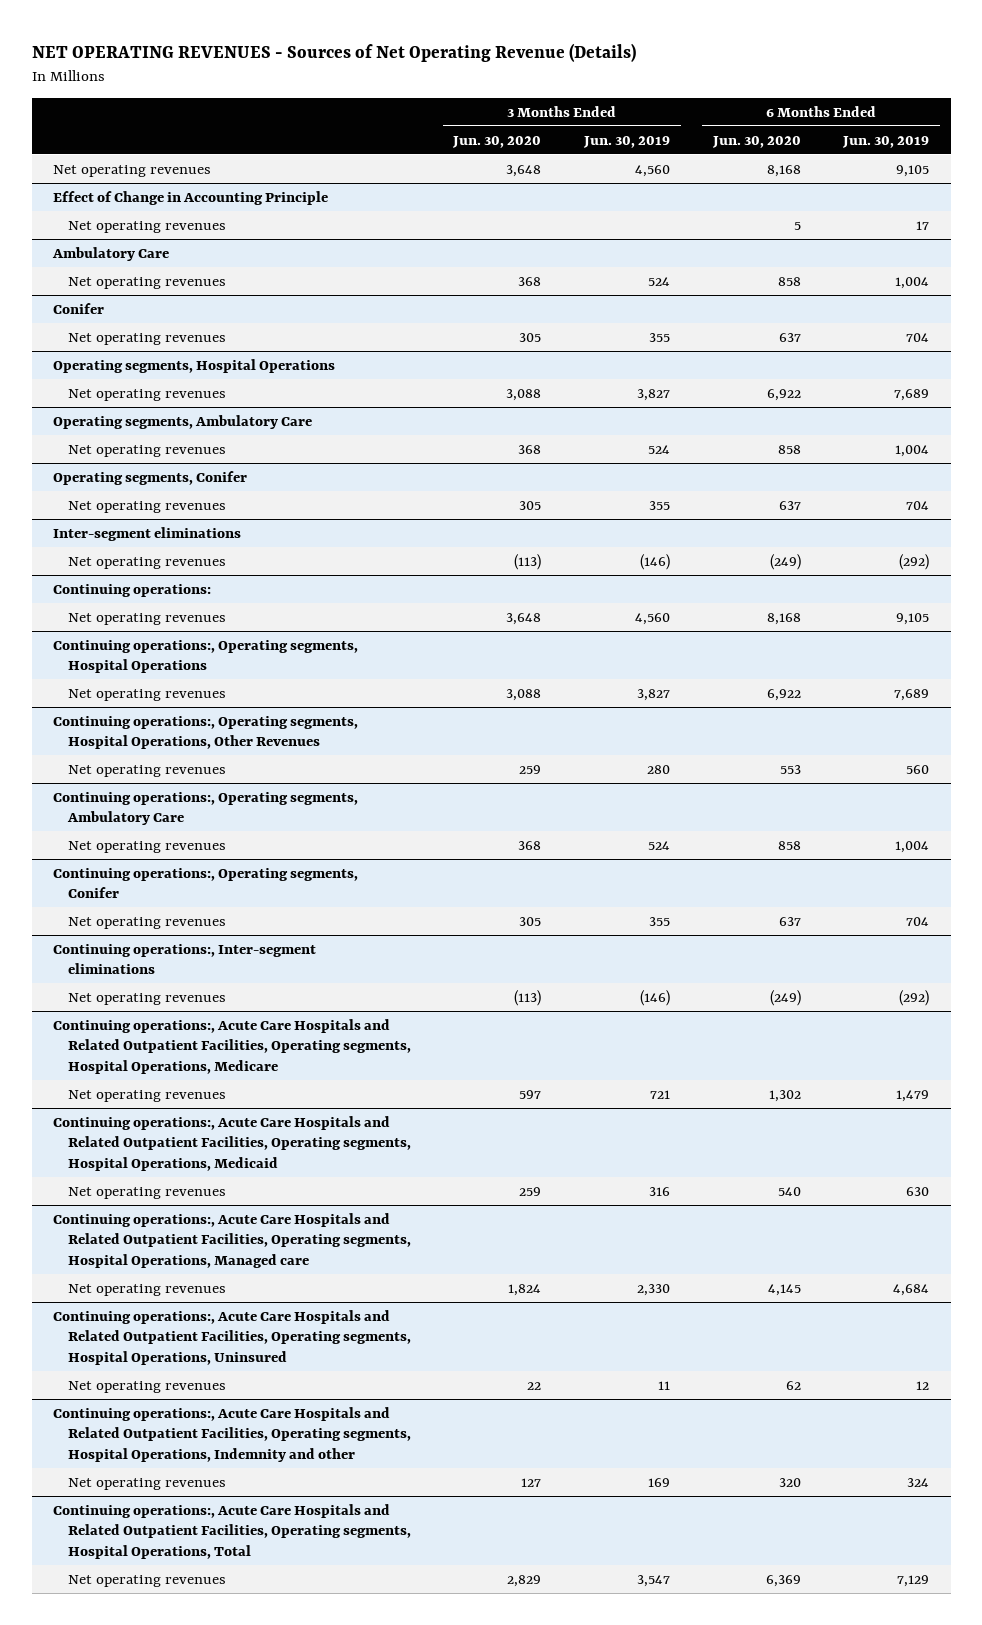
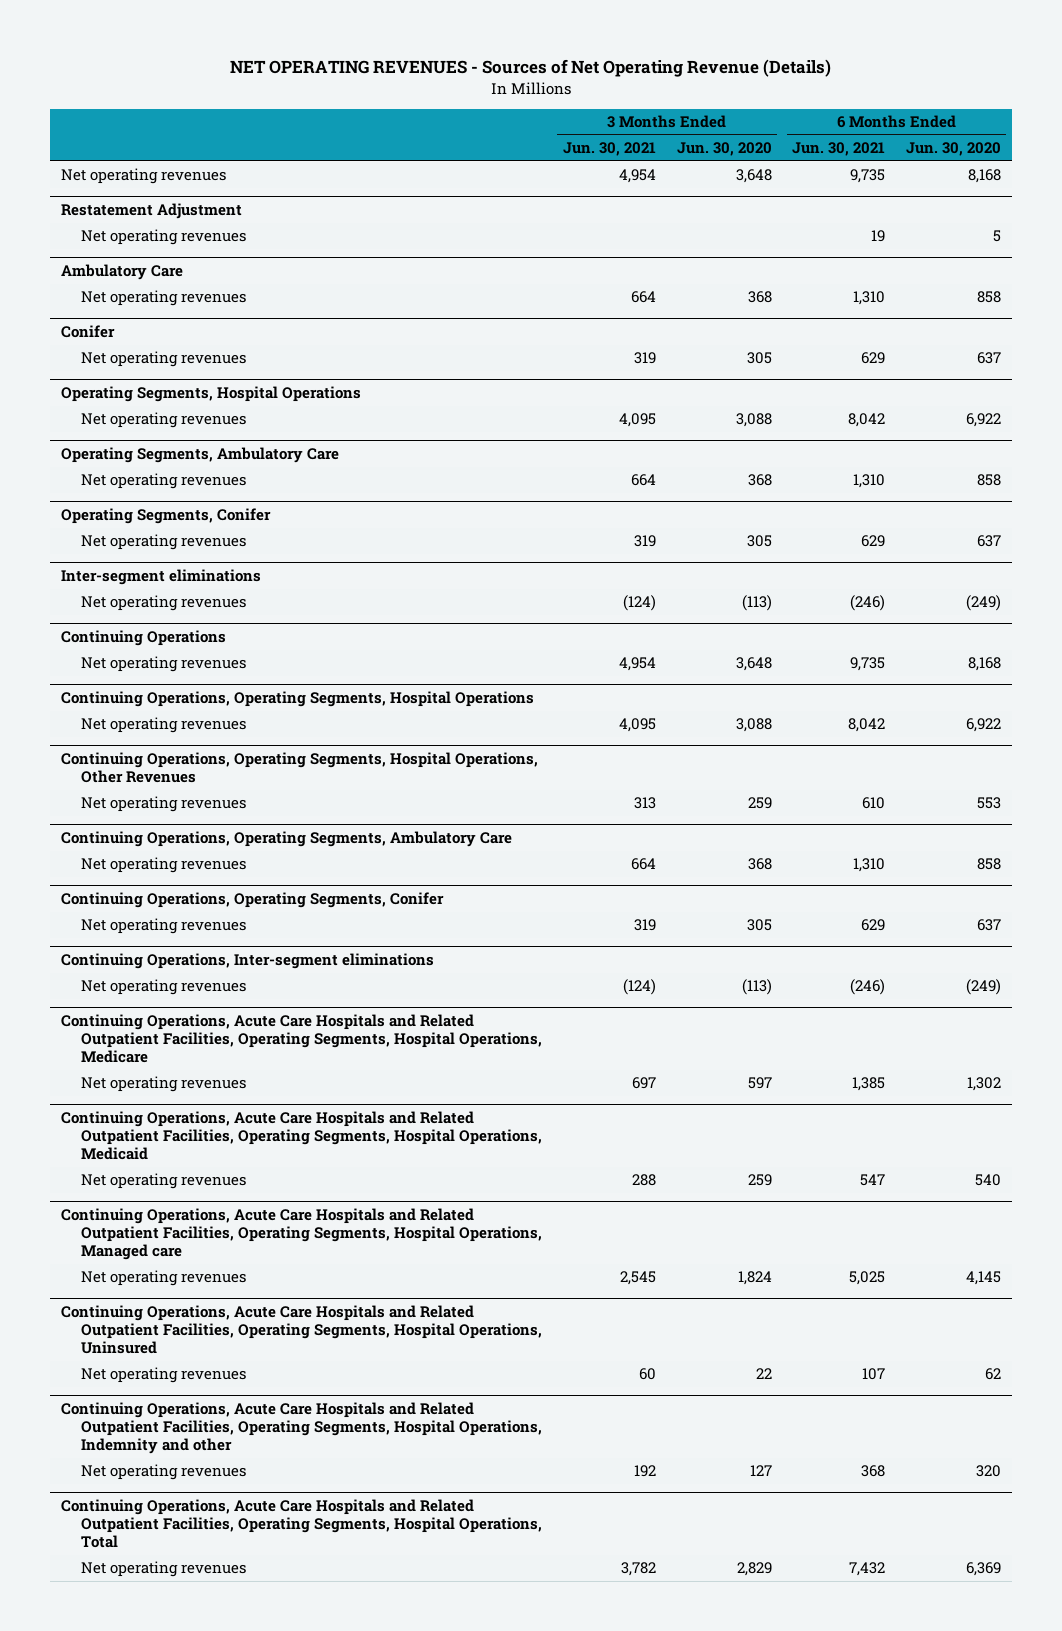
[582,135,670,148] Jun. 30, 2019 -> none
[842,135,930,148] Jun. 30, 2019 -> none
none -> [562,142,656,157] Jun. 30, 2021
none -> [792,142,886,157] Jun. 30, 2021
[53,190,329,205] Effect of Change in Accounting Principle -> [60,203,242,220] Restatement Adjustment
[53,358,336,373] Operating segments, Hospital Operations -> [60,386,361,403] Operating Segments, Hospital Operations
[53,414,313,429] Operating segments, Ambulatory Care -> [60,447,339,464] Operating Segments, Ambulatory Care
[53,470,248,485] Operating segments, Conifer -> [60,508,271,525] Operating Segments, Conifer
[53,583,212,597] Continuing operations: -> [60,630,226,647] Continuing Operations
[53,639,359,674] Continuing operations:, Operating segments, Hospital Operations -> [60,691,534,708] Continuing Operations, Operating Segments, Hospital Operations
[53,715,359,750] Continuing operations:, Operating segments, Hospital Operations, Other Revenues -> [60,752,538,784] Continuing Operations, Operating Segments, Hospital Operations, Other Revenues
[53,791,359,826] Continuing operations:, Operating segments, Ambulatory Care -> [60,831,512,848] Continuing Operations, Operating Segments, Ambulatory Care
[53,867,359,899] Continuing operations:, Operating segments, Conifer -> [60,892,444,909] Continuing Operations, Operating Segments, Conifer
[53,943,317,975] Continuing operations:, Inter-segment eliminations -> [60,953,434,970] Continuing Operations, Inter-segment eliminations
[53,1018,411,1075] Continuing operations:, Acute Care Hospitals and Related Outpatient Facilities, Operating segments, Hospital Operations, Medicare -> [60,1014,542,1064] Continuing Operations, Acute Care Hospitals and Related Outpatient Facilities, Operating Segments, Hospital Operations, Medicare
[53,1115,411,1172] Continuing operations:, Acute Care Hospitals and Related Outpatient Facilities, Operating segments, Hospital Operations, Medicaid -> [60,1111,542,1161] Continuing Operations, Acute Care Hospitals and Related Outpatient Facilities, Operating Segments, Hospital Operations, Medicaid
[53,1212,411,1269] Continuing operations:, Acute Care Hospitals and Related Outpatient Facilities, Operating segments, Hospital Operations, Managed care -> [60,1208,542,1261] Continuing Operations, Acute Care Hospitals and Related Outpatient Facilities, Operating Segments, Hospital Operations, Managed care
[53,1309,411,1366] Continuing operations:, Acute Care Hospitals and Related Outpatient Facilities, Operating segments, Hospital Operations, Uninsured -> [60,1305,542,1355] Continuing Operations, Acute Care Hospitals and Related Outpatient Facilities, Operating Segments, Hospital Operations, Uninsured
[53,1406,411,1463] Continuing operations:, Acute Care Hospitals and Related Outpatient Facilities, Operating segments, Hospital Operations, Indemnity and other -> [60,1402,542,1455] Continuing Operations, Acute Care Hospitals and Related Outpatient Facilities, Operating Segments, Hospital Operations, Indemnity and other
[53,1503,411,1560] Continuing operations:, Acute Care Hospitals and Related Outpatient Facilities, Operating segments, Hospital Operations, Total -> [60,1499,542,1549] Continuing Operations, Acute Care Hospitals and Related Outpatient Facilities, Operating Segments, Hospital Operations, Total

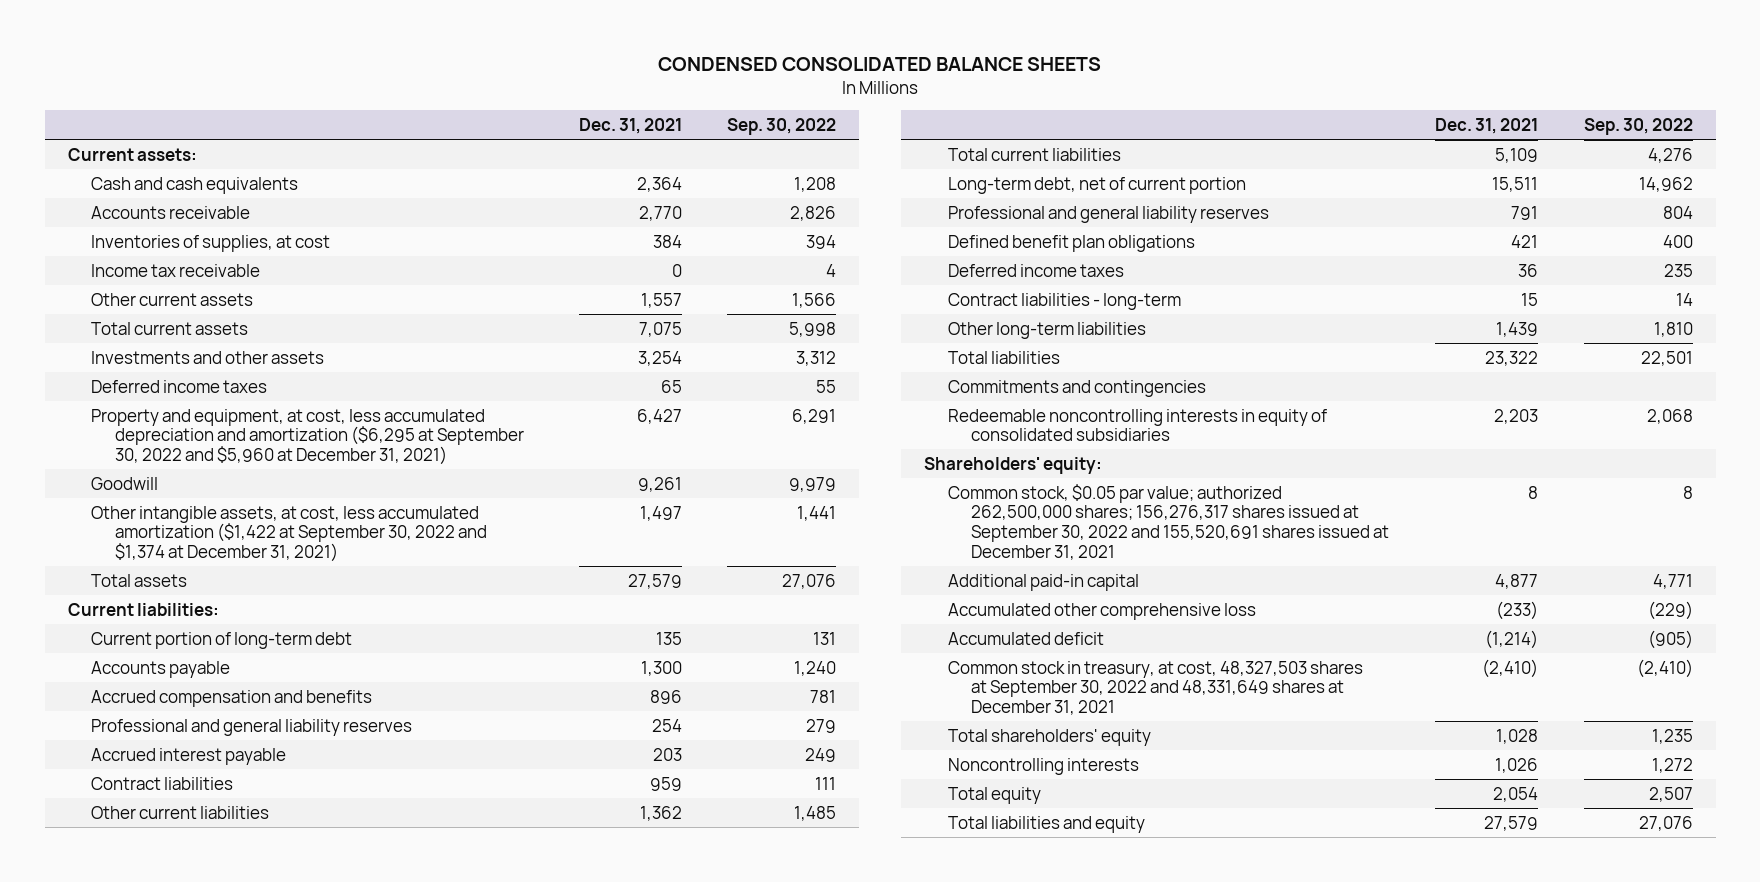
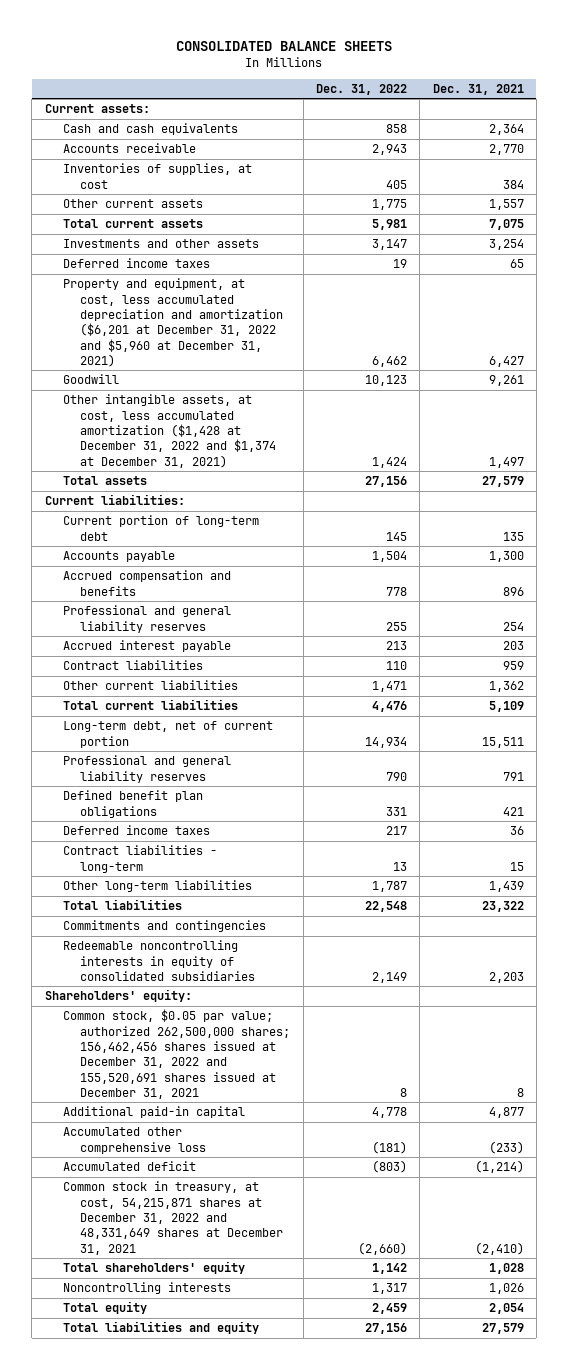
[658,56,1102,71] CONDENSED CONSOLIDATED BALANCE SHEETS -> [176,40,393,51] CONSOLIDATED BALANCE SHEETS
[727,117,837,135] Sep. 30, 2022 -> none
none -> [315,83,407,95] Dec. 31, 2022
[91,263,261,277] Income tax receivable -> none
[91,408,524,465] Property and equipment, at cost, less accumulated depreciation and amortization ($6,295 at September 30, 2022 and $5,960 at December 31, 2021) -> [62,278,284,367] Property and equipment, at cost, less accumulated depreciation and amortization ($6,201 at December 31, 2022 and $5,960 at December 31, 2021)
[91,505,487,562] Other intangible assets, at cost, less accumulated amortization ($1,422 at September 30, 2022 and $1,374 at December 31, 2021) -> [62,394,277,468] Other intangible assets, at cost, less accumulated amortization ($1,428 at December 31, 2022 and $1,374 at December 31, 2021)
[947,483,1390,560] Common stock, $0.05 par value; authorized 262,500,000 shares; 156,276,317 shares issued at September 30, 2022 and 155,520,691 shares issued at December 31, 2021 -> [62,1009,291,1099] Common stock, $0.05 par value; authorized 262,500,000 shares; 156,462,456 shares issued at December 31, 2022 and 155,520,691 shares issued at December 31, 2021
[947,660,1363,715] Common stock in treasury, at cost, 48,327,503 shares at September 30, 2022 and 48,331,649 shares at December 31, 2021 -> [62,1181,284,1255] Common stock in treasury, at cost, 54,215,871 shares at December 31, 2022 and 48,331,649 shares at December 31, 2021

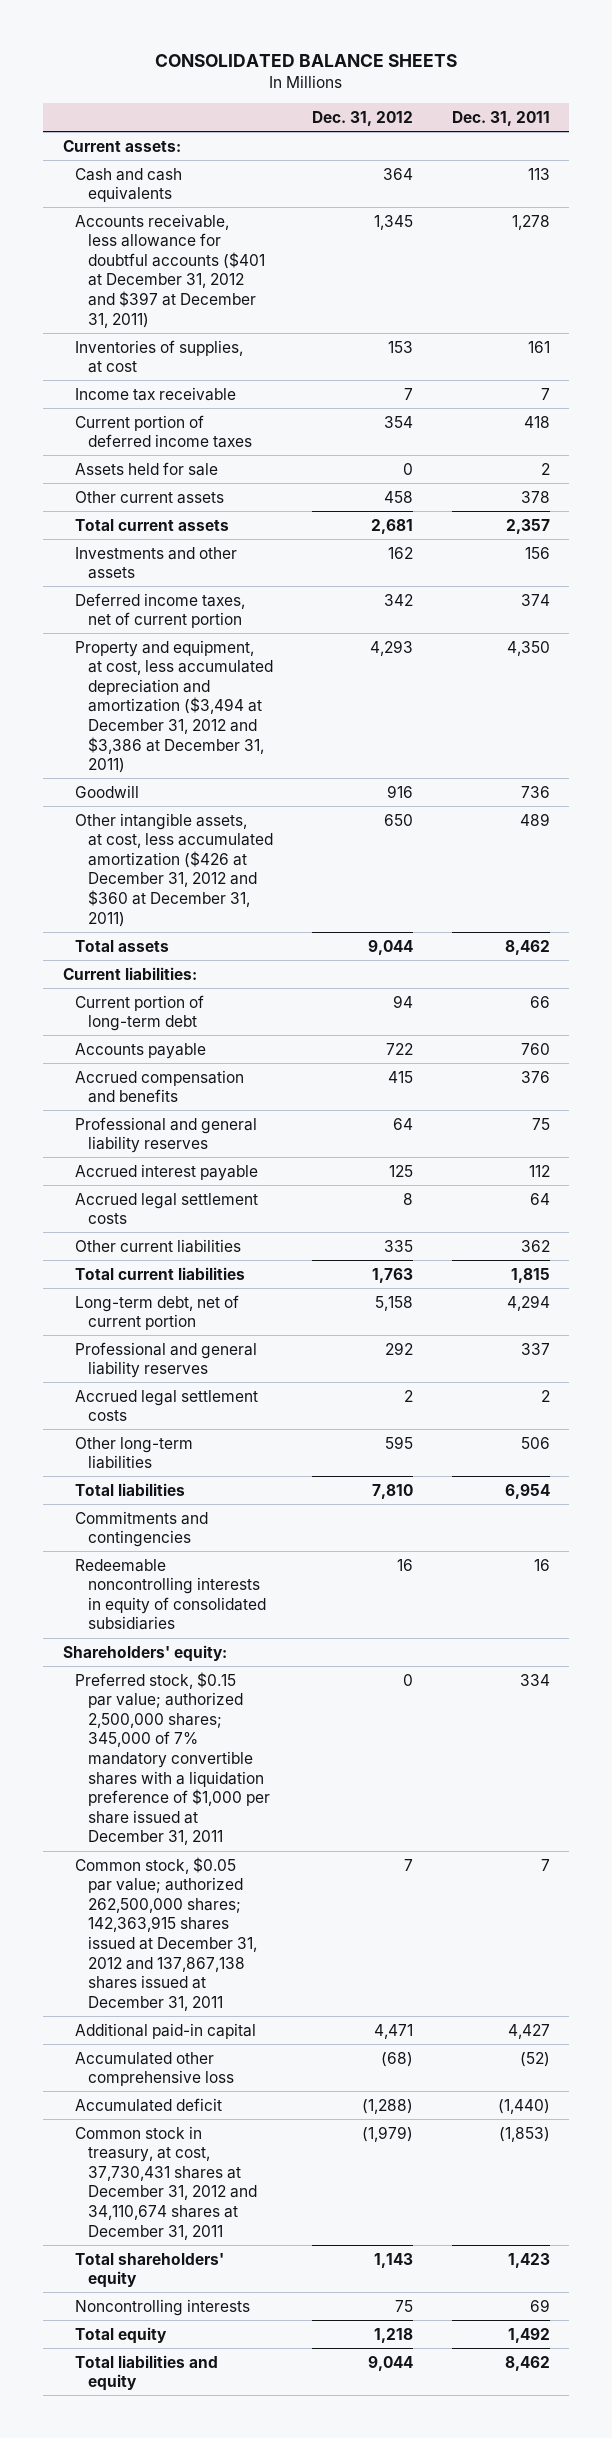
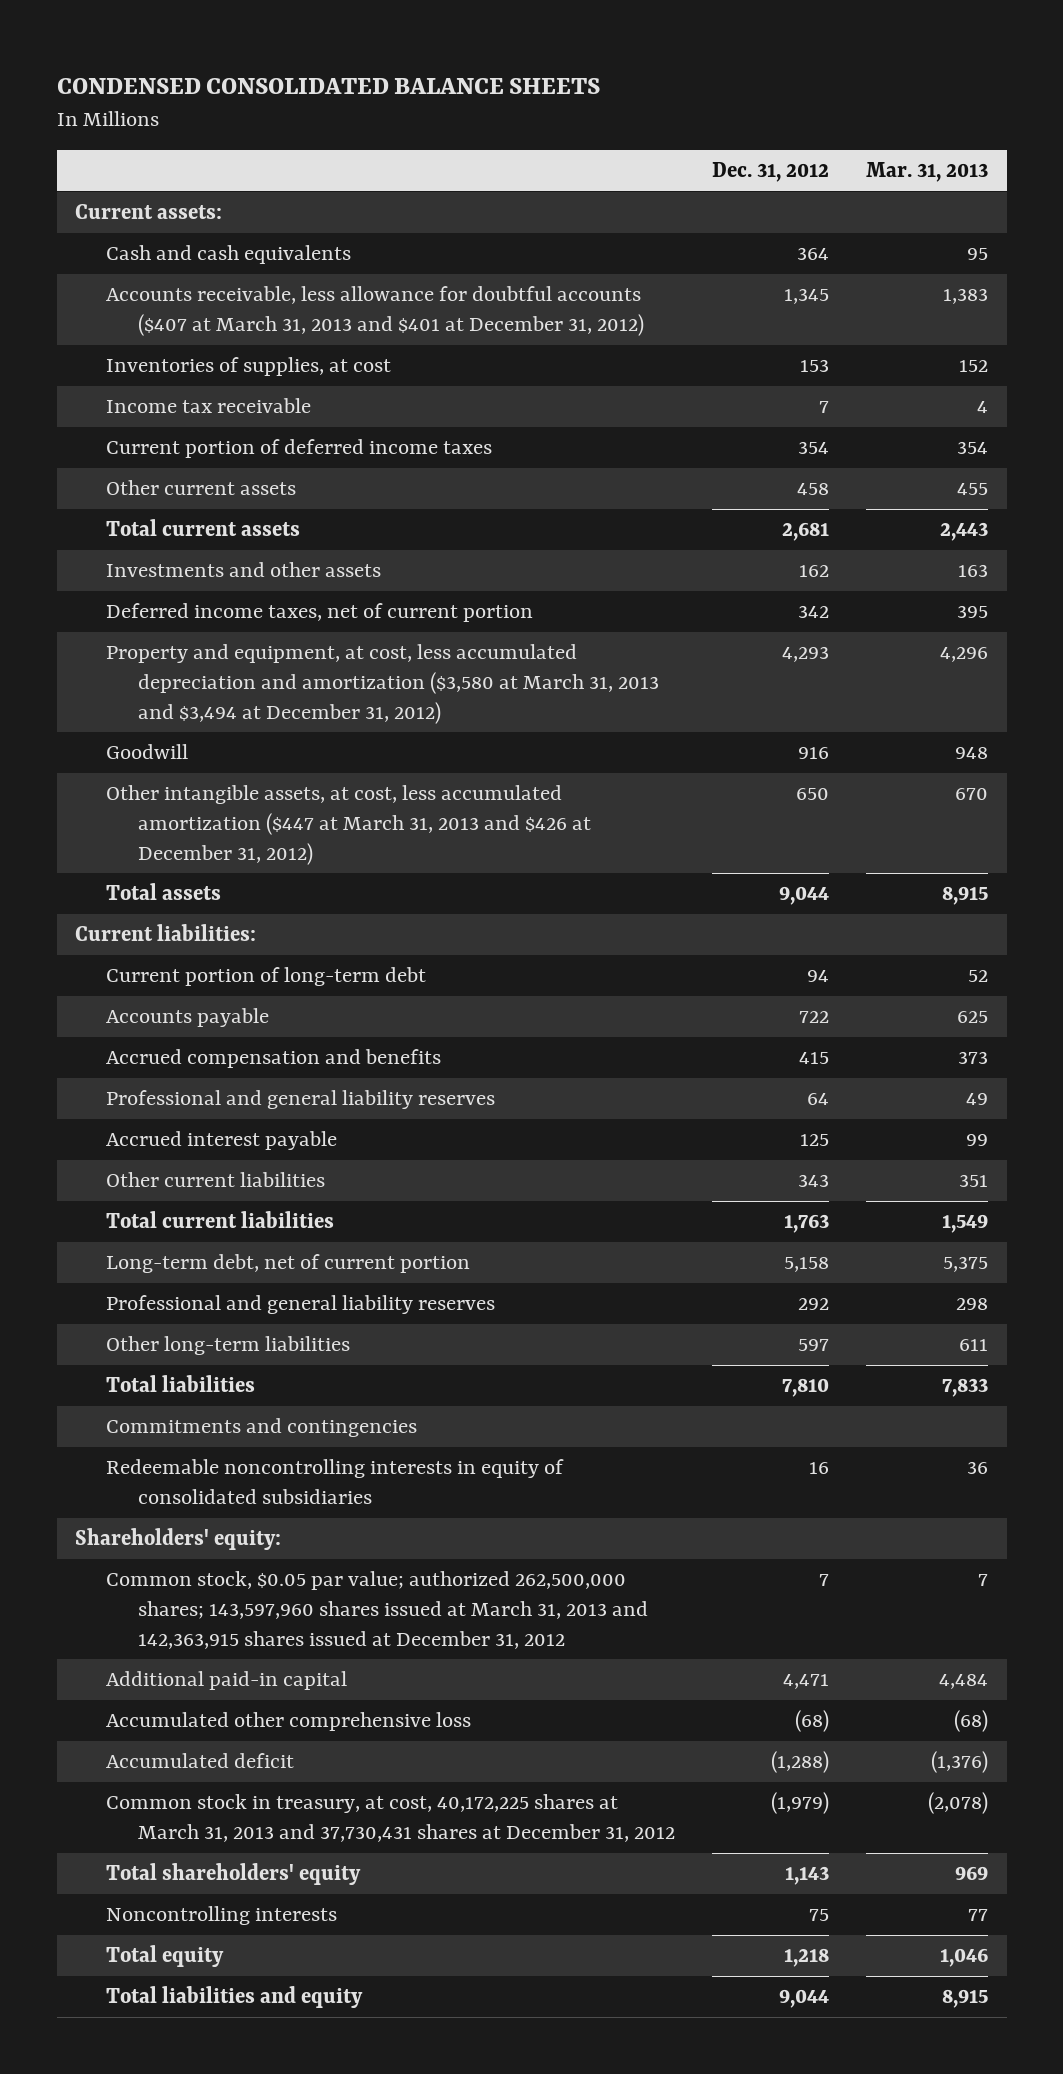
[155,54,458,68] CONSOLIDATED BALANCE SHEETS -> [56,77,600,94] CONDENSED CONSOLIDATED BALANCE SHEETS
[451,110,550,126] Dec. 31, 2011 -> none
none -> [866,161,989,182] Mar. 31, 2013
[75,213,266,328] Accounts receivable, less allowance for doubtful accounts ($401 at December 31, 2012 and $397 at December 31, 2011) -> [106,286,644,336] Accounts receivable, less allowance for doubtful accounts ($407 at March 31, 2013 and $401 at December 31, 2012)
[75,461,219,476] Assets held for sale -> none
[75,639,274,774] Property and equipment, at cost, less accumulated depreciation and amortization ($3,494 at December 31, 2012 and $3,386 at December 31, 2011) -> [106,644,659,724] Property and equipment, at cost, less accumulated depreciation and amortization ($3,580 at March 31, 2013 and $3,494 at December 31, 2012)
[75,812,274,927] Other intangible assets, at cost, less accumulated amortization ($426 at December 31, 2012 and $360 at December 31, 2011) -> [106,785,591,865] Other intangible assets, at cost, less accumulated amortization ($447 at March 31, 2013 and $426 at December 31, 2012)
[75,1192,259,1225] Accrued legal settlement costs -> none
[384,1239,414,1252] 335 -> [797,1174,829,1188] 343
[75,1389,259,1422] Accrued legal settlement costs -> none
[385,1435,414,1449] 595 -> [797,1339,829,1352] 597
[75,1671,271,1846] Preferred stock, $0.15 par value; authorized 2,500,000 shares; 345,000 of 7% mandatory convertible shares with a liquidation preference of $1,000 per share issued at December 31, 2011 -> none
[75,1856,258,2011] Common stock, $0.05 par value; authorized 262,500,000 shares; 142,363,915 shares issued at December 31, 2012 and 137,867,138 shares issued at December 31, 2011 -> [106,1571,648,1649] Common stock, $0.05 par value; authorized 262,500,000 shares; 143,597,960 shares issued at March 31, 2013 and 142,363,915 shares issued at December 31, 2012
[75,2125,258,2240] Common stock in treasury, at cost, 37,730,431 shares at December 31, 2012 and 34,110,674 shares at December 31, 2011 -> [106,1794,675,1842] Common stock in treasury, at cost, 40,172,225 shares at March 31, 2013 and 37,730,431 shares at December 31, 2012

